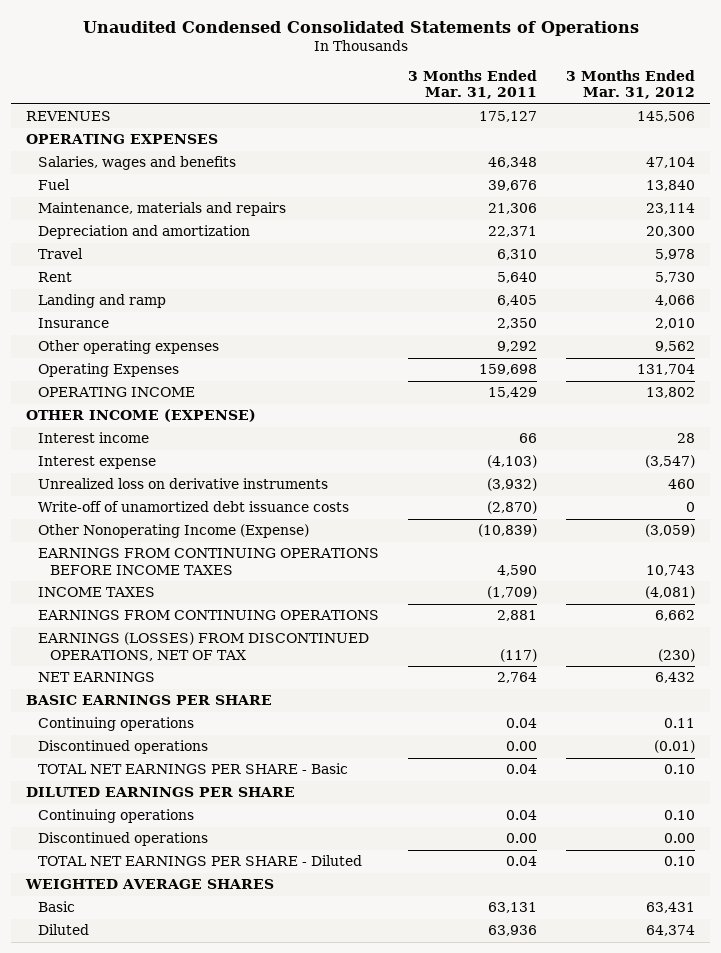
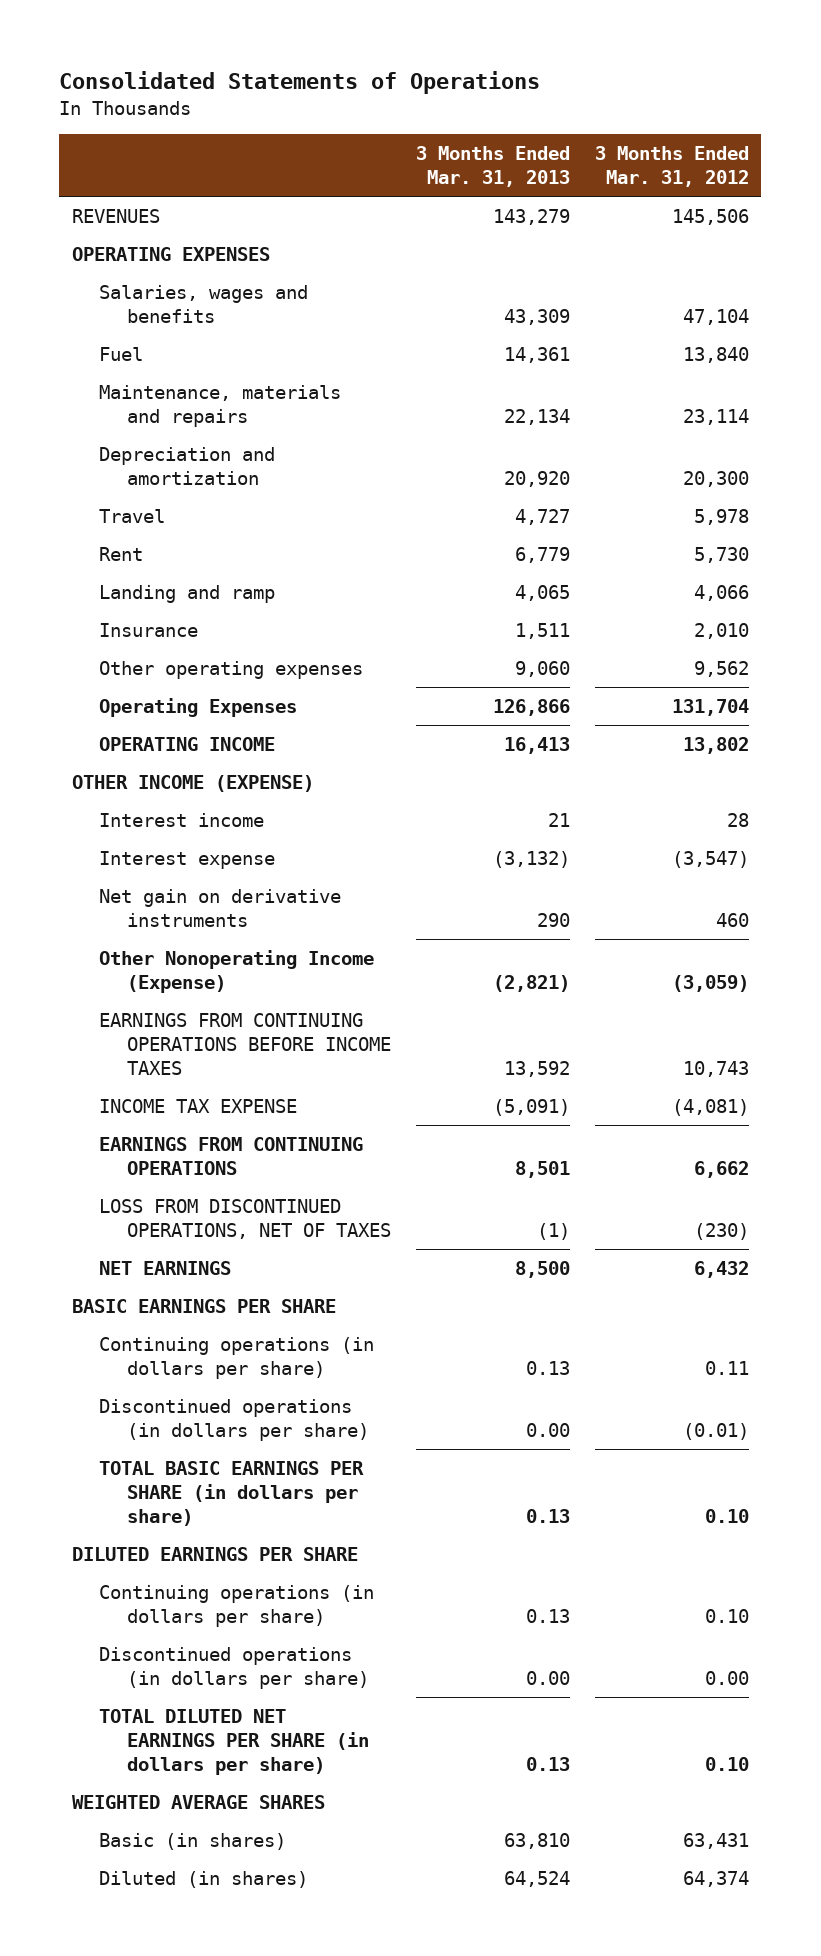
[82,20,639,36] Unaudited Condensed Consolidated Statements of Operations -> [59,71,541,95] Consolidated Statements of Operations
[408,69,538,100] 3 Months Ended Mar. 31, 2011 -> none
none -> [415,146,570,188] 3 Months Ended Mar. 31, 2013
[38,501,350,513] Write-off of unamortized debt issuance costs -> none
[38,478,329,490] Unrealized loss on derivative instruments -> [99,888,342,927] Net gain on derivative instruments
[38,587,156,598] INCOME TAXES -> [99,1098,298,1113] INCOME TAX EXPENSE
[38,632,370,661] EARNINGS (LOSSES) FROM DISCONTINUED OPERATIONS, NET OF TAX -> [99,1198,391,1239] LOSS FROM DISCONTINUED OPERATIONS, NET OF TAXES
[38,717,195,732] Continuing operations -> [99,1336,375,1379] Continuing operations (in dollars per share)
[38,740,209,755] Discontinued operations -> [99,1398,369,1441] Discontinued operations (in dollars per share)
[38,763,349,775] TOTAL NET EARNINGS PER SHARE - Basic -> [99,1460,365,1526] TOTAL BASIC EARNINGS PER SHARE (in dollars per share)
[38,809,195,824] Continuing operations -> [99,1584,375,1627] Continuing operations (in dollars per share)
[38,832,209,847] Discontinued operations -> [99,1646,369,1689] Discontinued operations (in dollars per share)
[38,855,363,867] TOTAL NET EARNINGS PER SHARE - Diluted -> [99,1708,369,1775] TOTAL DILUTED NET EARNINGS PER SHARE (in dollars per share)
[38,901,76,913] Basic -> [99,1832,287,1850] Basic (in shares)
[38,924,90,936] Diluted -> [99,1870,309,1888] Diluted (in shares)

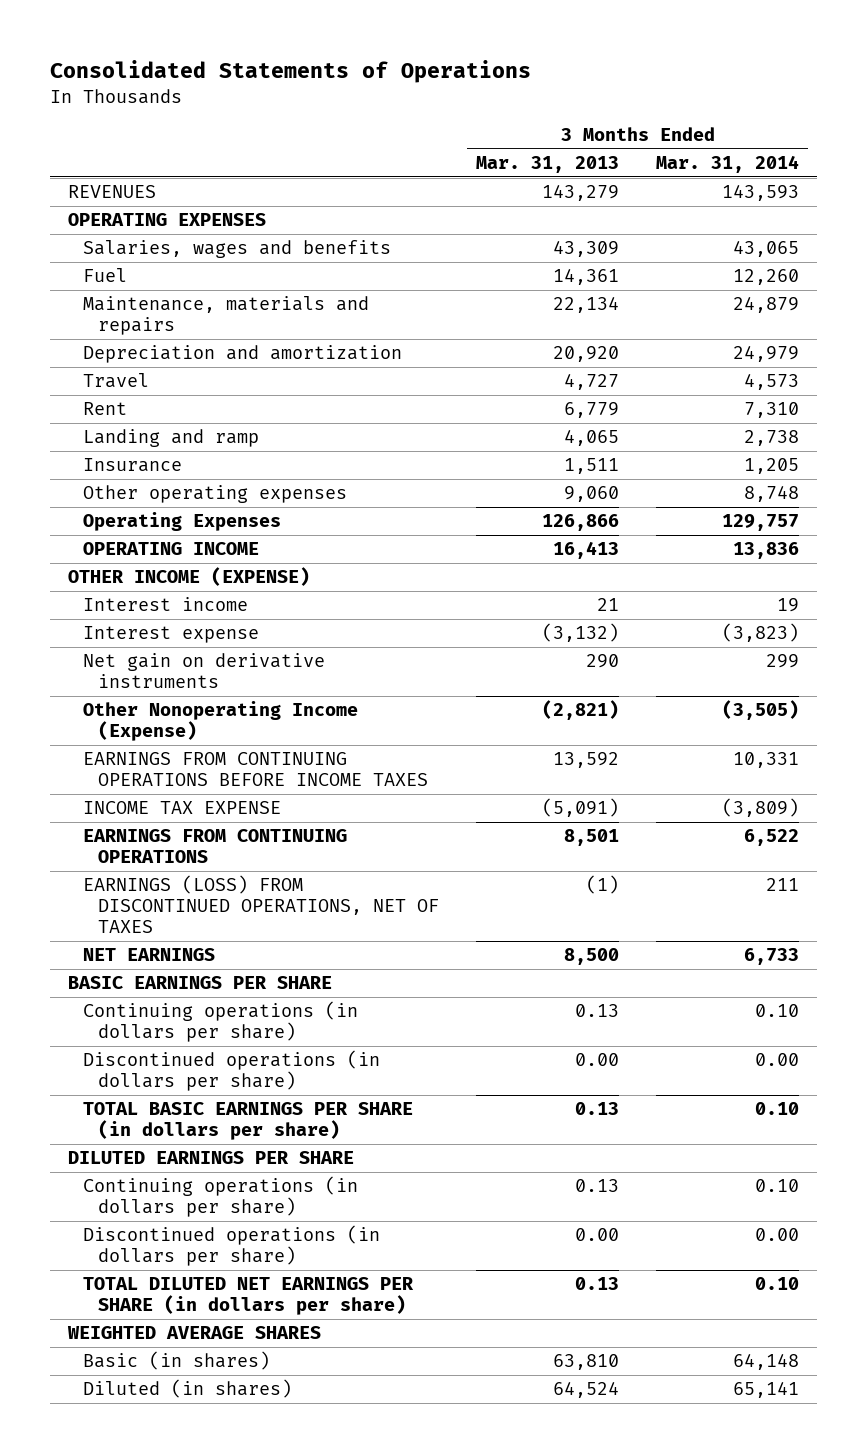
[594,146,749,188] 3 Months Ended Mar. 31, 2012 -> none
none -> [655,155,799,174] Mar. 31, 2014
[99,1198,391,1239] LOSS FROM DISCONTINUED OPERATIONS, NET OF TAXES -> [83,875,440,934] EARNINGS (LOSS) FROM DISCONTINUED OPERATIONS, NET OF TAXES

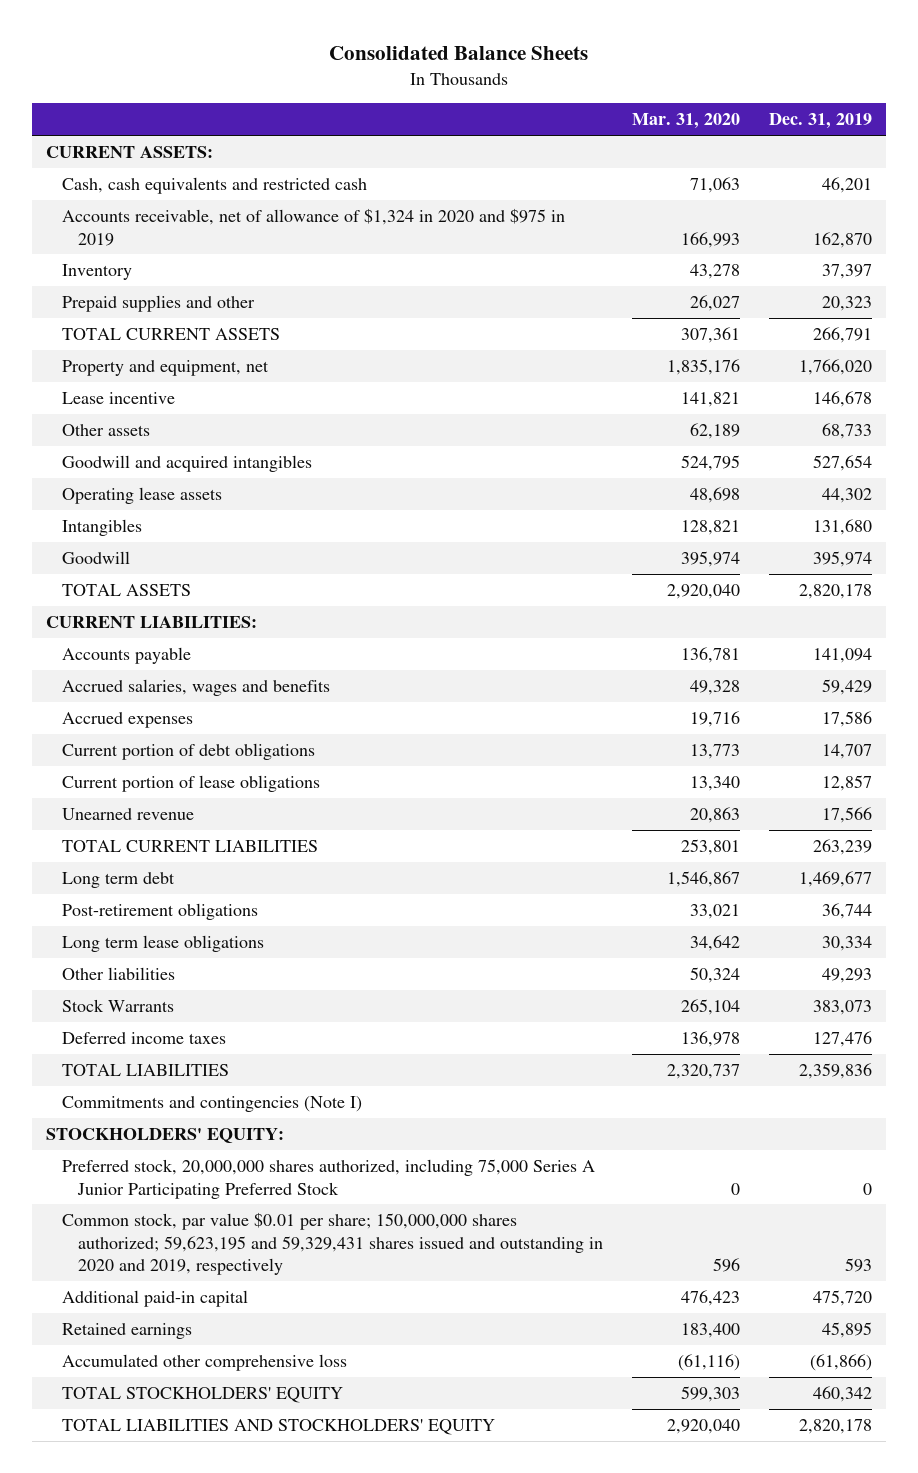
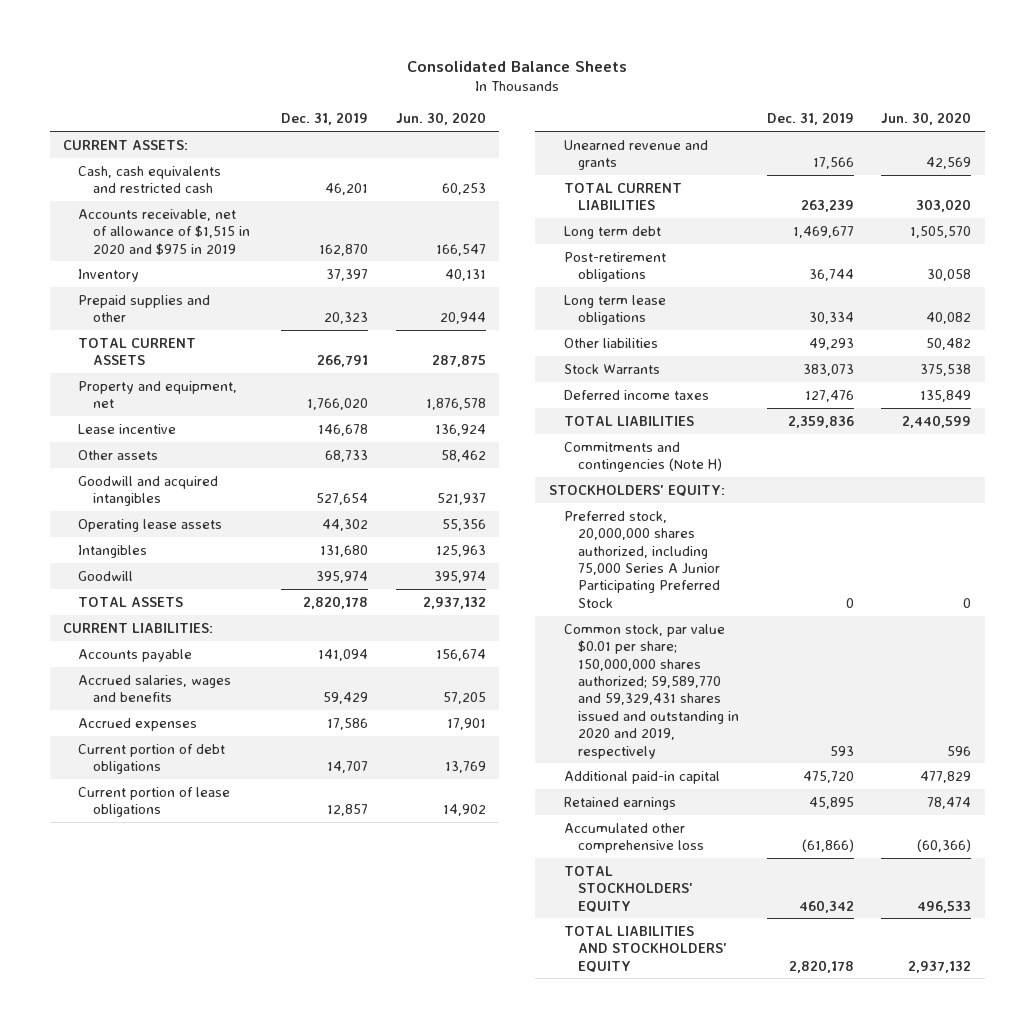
[632,113,741,130] Mar. 31, 2020 -> none
none -> [395,112,486,126] Jun. 30, 2020
[62,207,566,246] Accounts receivable, net of allowance of $1,324 in 2020 and $975 in 2019 -> [78,208,250,255] Accounts receivable, net of allowance of $1,515 in 2020 and $975 in 2019
[62,807,195,820] Unearned revenue -> [563,139,708,171] Unearned revenue and grants
[62,1095,363,1112] Commitments and contingencies (Note I) -> [563,441,723,473] Commitments and contingencies (Note H)
[62,1211,604,1276] Common stock, par value $0.01 per share; 150,000,000 shares authorized; 59,623,195 and 59,329,431 shares issued and outstanding in 2020 and 2019, respectively -> [563,623,740,759] Common stock, par value $0.01 per share; 150,000,000 shares authorized; 59,589,770 and 59,329,431 shares issued and outstanding in 2020 and 2019, respectively

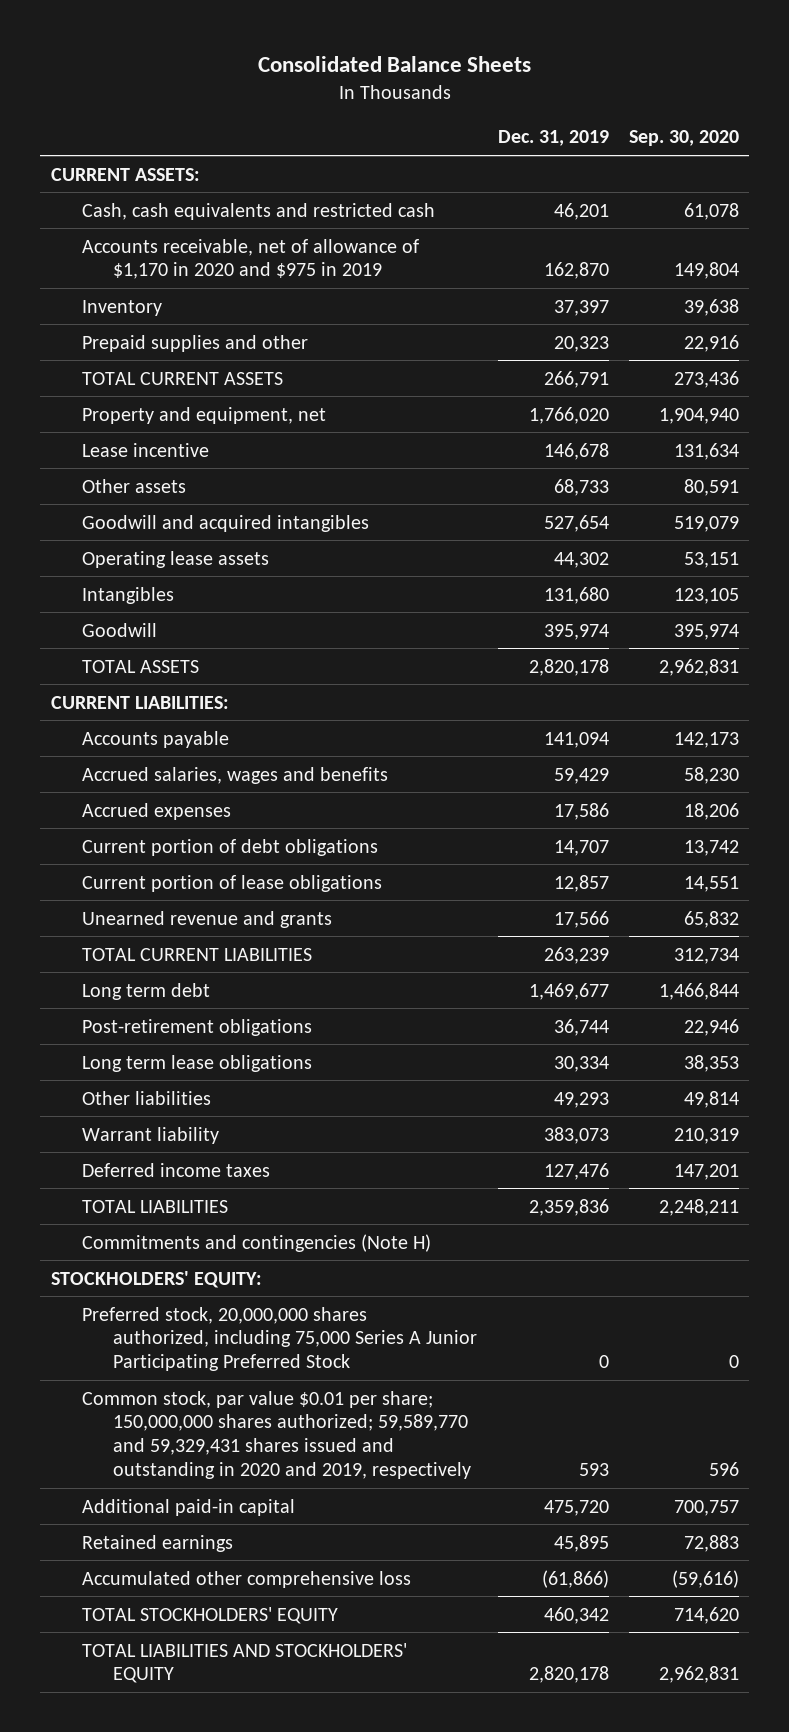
[395,112,486,126] Jun. 30, 2020 -> none
none -> [628,130,739,147] Sep. 30, 2020
[78,208,250,255] Accounts receivable, net of allowance of $1,515 in 2020 and $975 in 2019 -> [81,238,419,280] Accounts receivable, net of allowance of $1,170 in 2020 and $975 in 2019
[563,363,660,374] Stock Warrants -> [81,1126,219,1144] Warrant liability

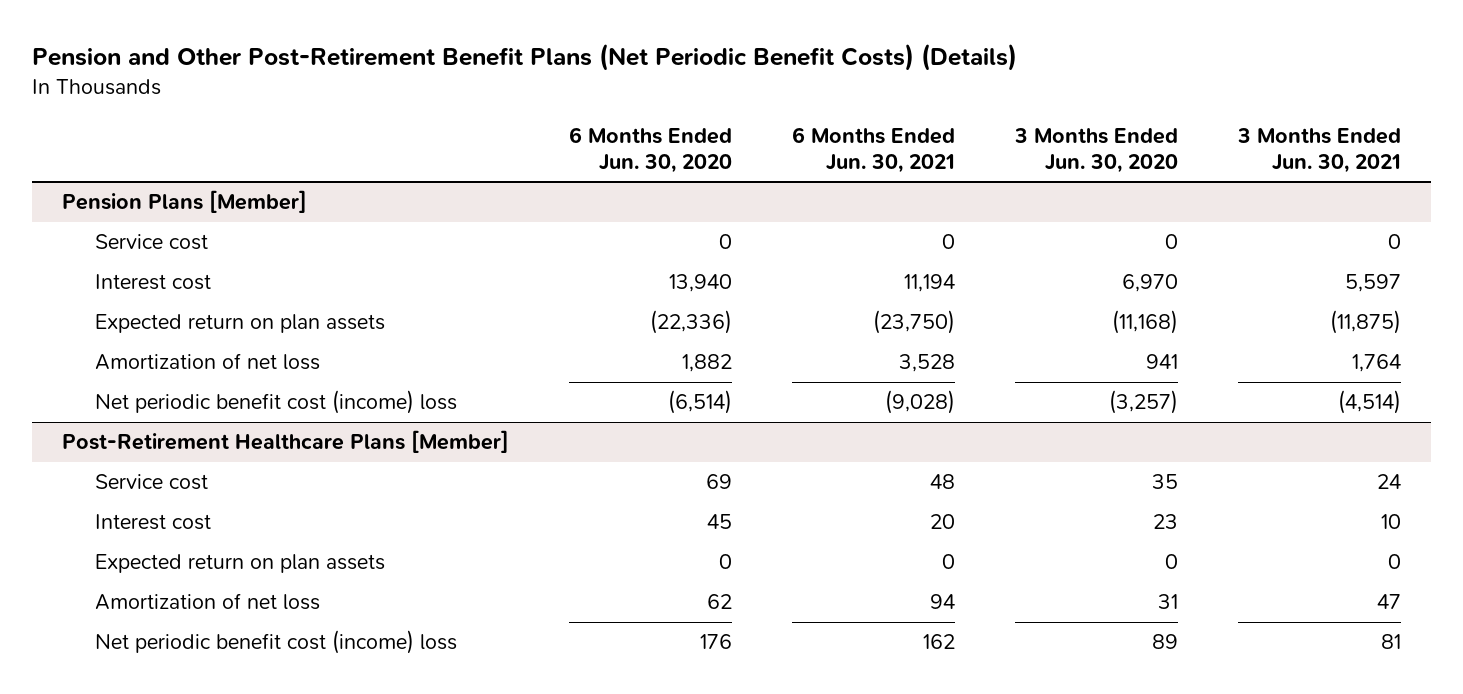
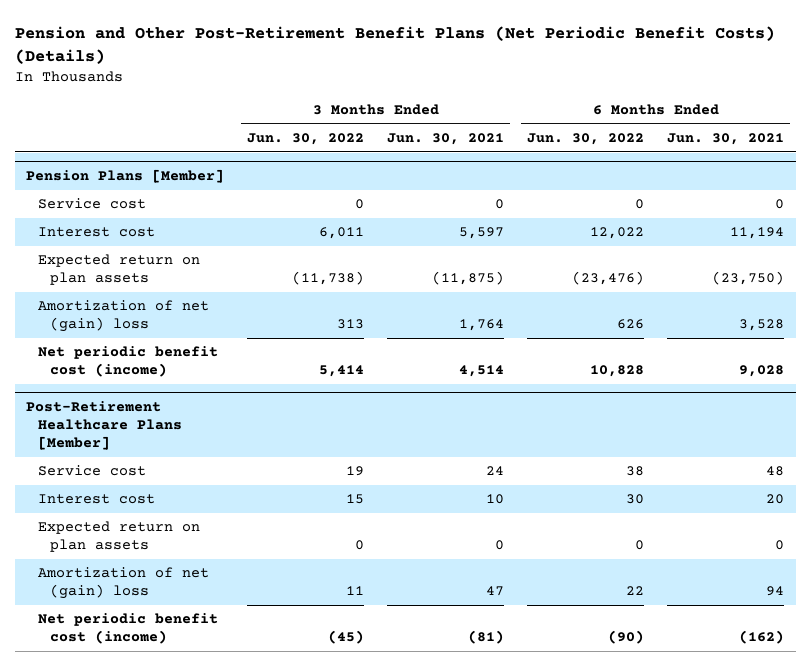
[569,126,733,173] 6 Months Ended Jun. 30, 2020 -> none
[1014,127,1179,173] 3 Months Ended Jun. 30, 2020 -> none
none -> [247,132,365,145] Jun. 30, 2022
none -> [527,132,645,145] Jun. 30, 2022
[94,353,320,371] Amortization of net loss -> [37,300,209,333] Amortization of net (gain) loss
[94,390,457,415] Net periodic benefit cost (income) loss -> [37,346,218,378] Net periodic benefit cost (income)
[885,390,956,415] (9,028) -> [739,365,785,378] 9,028
[1338,390,1402,415] (4,514) -> [459,365,505,378] 4,514
[94,593,320,611] Amortization of net loss -> [37,567,209,600] Amortization of net (gain) loss
[94,630,457,655] Net periodic benefit cost (income) loss -> [37,613,218,645] Net periodic benefit cost (income)
[923,634,956,650] 162 -> [739,630,785,645] (162)
[1381,634,1402,650] 81 -> [468,630,505,645] (81)

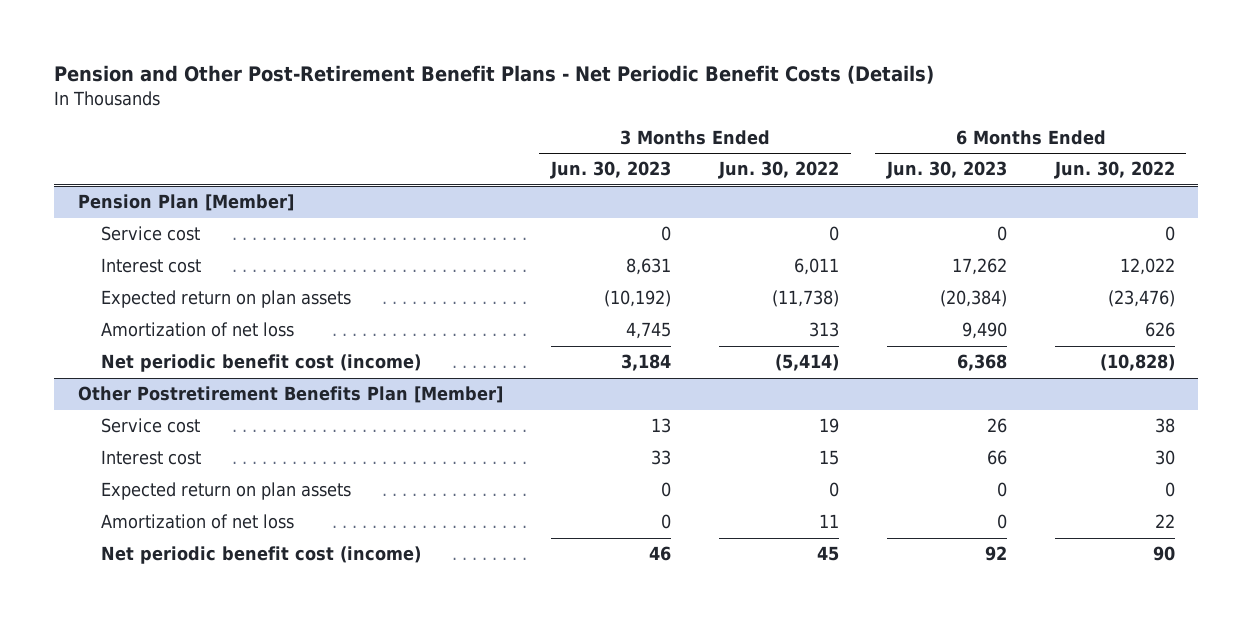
[14,25,775,64] Pension and Other Post-Retirement Benefit Plans (Net Periodic Benefit Costs) (Details) -> [54,65,935,85] Pension and Other Post-Retirement Benefit Plans - Net Periodic Benefit Costs (Details)
[387,132,505,145] Jun. 30, 2021 -> none
[667,132,785,145] Jun. 30, 2021 -> none
none -> [550,161,672,180] Jun. 30, 2023
none -> [885,161,1007,180] Jun. 30, 2023
[26,169,225,184] Pension Plans [Member] -> [78,194,295,212] Pension Plan [Member]
[37,300,209,333] Amortization of net (gain) loss -> [100,322,294,338] Amortization of net loss
[319,365,365,378] 5,414 -> [774,354,839,372] (5,414)
[590,365,645,378] 10,828 -> [1099,354,1175,372] (10,828)
[26,401,182,450] Post-Retirement Healthcare Plans [Member] -> [78,386,504,404] Other Postretirement Benefits Plan [Member]
[37,567,209,600] Amortization of net (gain) loss -> [100,514,294,530] Amortization of net loss
[328,630,365,645] (45) -> [816,546,839,562] 45
[608,630,645,645] (90) -> [1152,546,1175,562] 90

